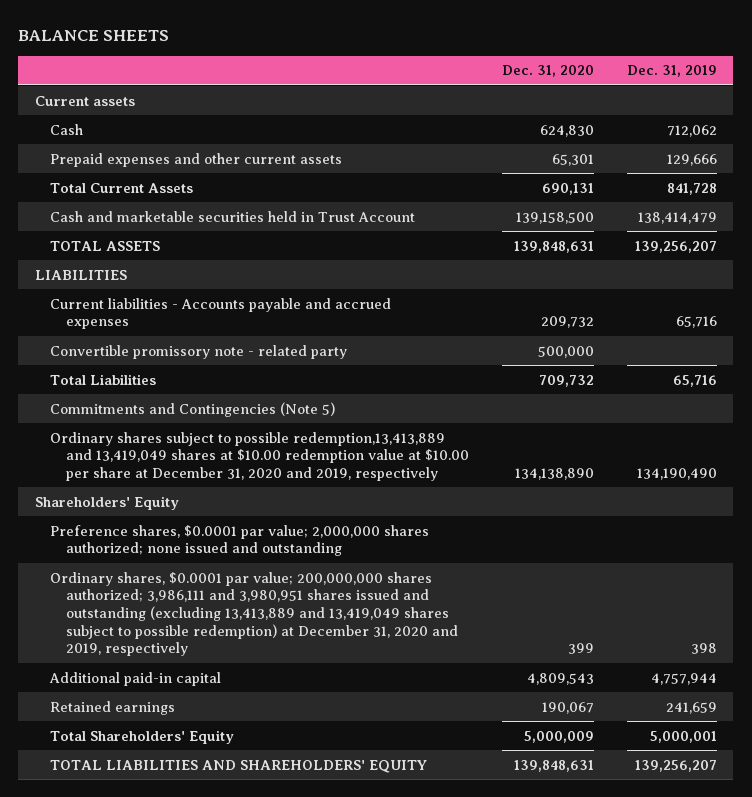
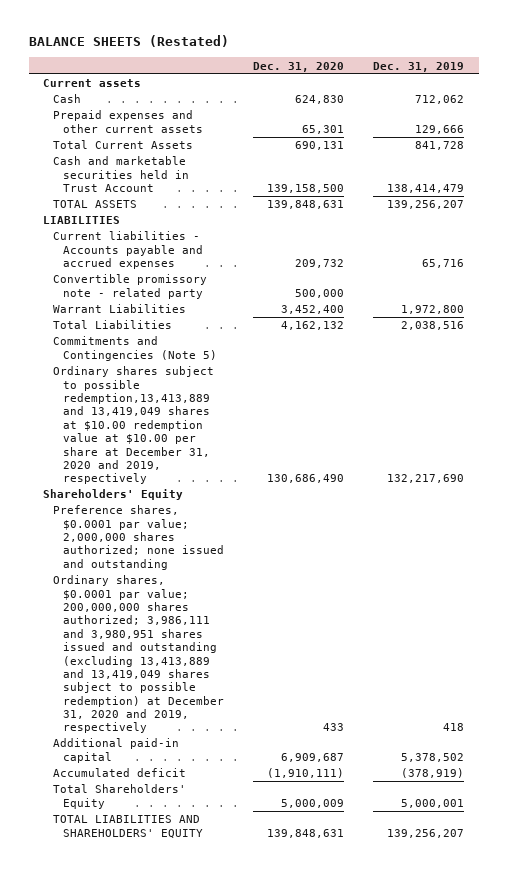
[18,30,170,42] BALANCE SHEETS -> [28,35,229,48] BALANCE SHEETS (Restated)
none -> [53,304,187,314] Warrant Liabilities
[538,374,594,387] 709,732 -> [281,321,345,331] 4,162,132
[672,374,717,387] 65,716 -> [401,321,465,331] 2,038,516
[514,467,594,480] 134,138,890 -> [267,474,345,484] 130,686,490
[636,467,717,480] 134,190,490 -> [387,474,465,484] 132,217,690
[50,700,176,715] Retained earnings -> none
[567,643,594,655] 399 -> [323,723,345,732] 433
[690,643,717,655] 398 -> [443,723,465,732] 418
[526,672,594,685] 4,809,543 -> [281,752,345,762] 6,909,687
[650,672,717,685] 4,757,944 -> [401,752,465,762] 5,378,502
none -> [53,768,187,778] Accumulated deficit

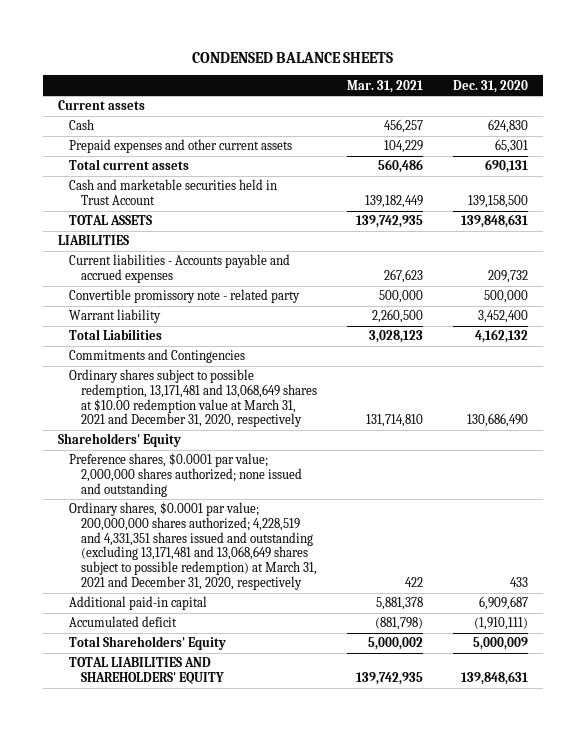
[28,35,229,48] BALANCE SHEETS (Restated) -> [192,51,394,63] CONDENSED BALANCE SHEETS
[373,61,465,72] Dec. 31, 2019 -> none
none -> [346,79,423,93] Mar. 31, 2021
[53,140,194,150] Total Current Assets -> [69,159,190,171] Total current assets
[53,304,187,314] Warrant Liabilities -> [69,309,162,324] Warrant liability
[53,336,217,361] Commitments and Contingencies (Note 5) -> [69,349,246,364] Commitments and Contingencies
[53,366,215,485] Ordinary shares subject to possible redemption,13,413,889 and 13,419,049 shares at $10.00 redemption value at $10.00 per share at December 31, 2020 and 2019, respectively -> [69,369,317,428] Ordinary shares subject to possible redemption, 13,171,481 and 13,068,649 shares at $10.00 redemption value at March 31, 2021 and December 31, 2020, respectively
[53,575,224,734] Ordinary shares, $0.0001 par value; 200,000,000 shares authorized; 3,986,111 and 3,980,951 shares issued and outstanding (excluding 13,413,889 and 13,419,049 shares subject to possible redemption) at December 31, 2020 and 2019, respectively -> [69,502,317,590] Ordinary shares, $0.0001 par value; 200,000,000 shares authorized; 4,228,519 and 4,331,351 shares issued and outstanding (excluding 13,171,481 and 13,068,649 shares subject to possible redemption) at March 31, 2021 and December 31, 2020, respectively

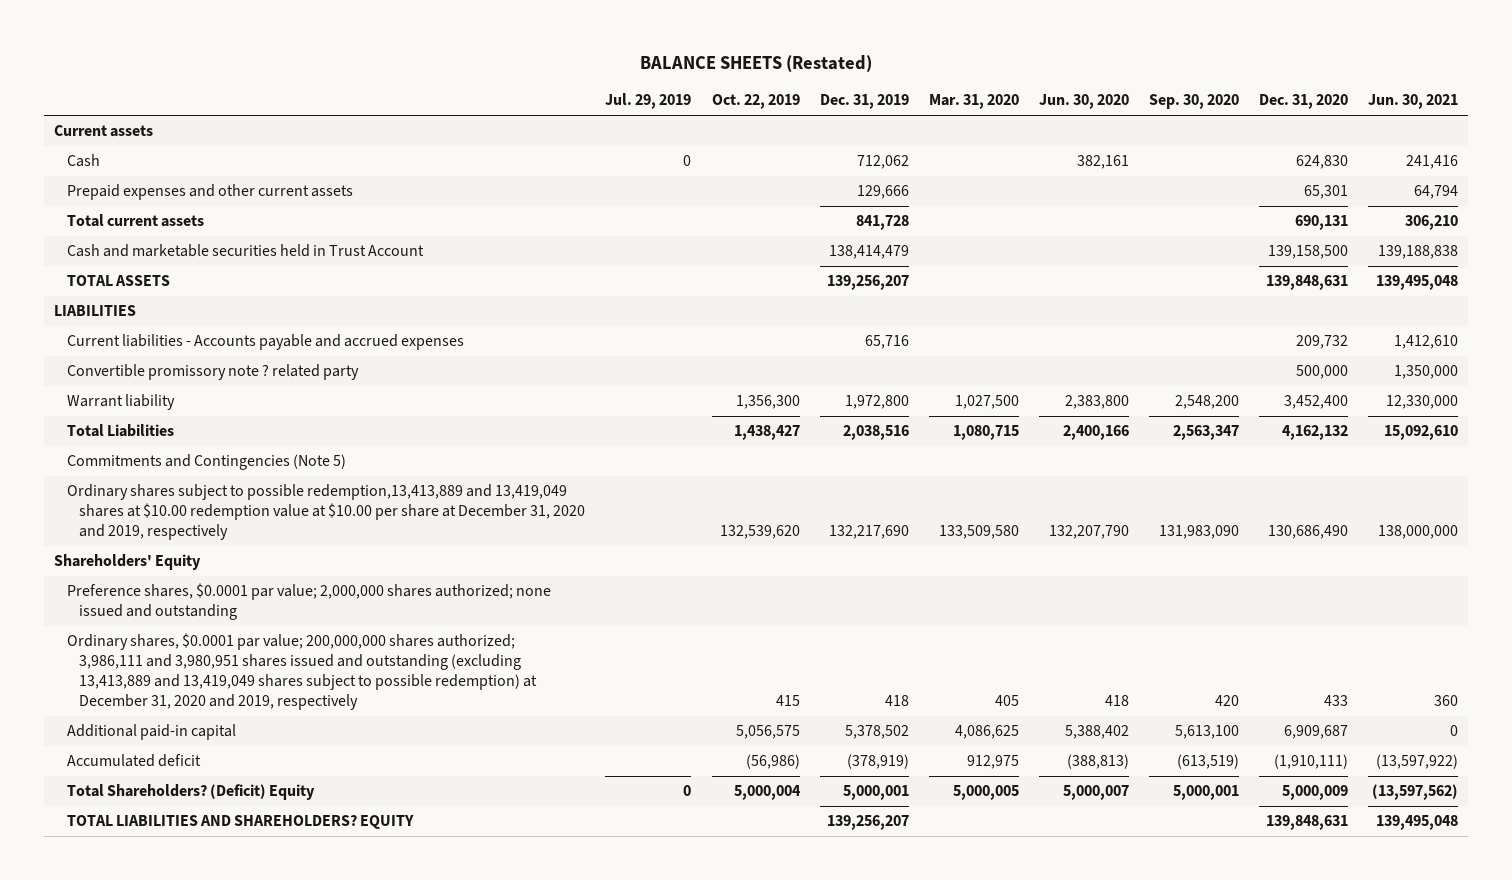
[192,51,394,63] CONDENSED BALANCE SHEETS -> [640,54,873,72] BALANCE SHEETS (Restated)
[346,79,423,93] Mar. 31, 2021 -> none
none -> [605,93,692,110] Jul. 29, 2019
none -> [711,94,800,110] Oct. 22, 2019
none -> [819,94,909,110] Dec. 31, 2019
none -> [928,94,1019,110] Mar. 31, 2020
none -> [1038,94,1129,110] Jun. 30, 2020
none -> [1148,94,1239,110] Sep. 30, 2020
none -> [1367,94,1458,110] Jun. 30, 2021
[69,289,301,304] Convertible promissory note - related party -> [66,364,359,381] Convertible promissory note ? related party
[69,349,246,364] Commitments and Contingencies -> [66,454,346,471] Commitments and Contingencies (Note 5)
[69,369,317,428] Ordinary shares subject to possible redemption, 13,171,481 and 13,068,649 shares at $10.00 redemption value at March 31, 2021 and December 31, 2020, respectively -> [66,484,586,541] Ordinary shares subject to possible redemption,13,413,889 and 13,419,049 shares at $10.00 redemption value at $10.00 per share at December 31, 2020 and 2019, respectively
[69,502,317,590] Ordinary shares, $0.0001 par value; 200,000,000 shares authorized; 4,228,519 and 4,331,351 shares issued and outstanding (excluding 13,171,481 and 13,068,649 shares subject to possible redemption) at March 31, 2021 and December 31, 2020, respectively -> [66,633,538,710] Ordinary shares, $0.0001 par value; 200,000,000 shares authorized; 3,986,111 and 3,980,951 shares issued and outstanding (excluding 13,413,889 and 13,419,049 shares subject to possible redemption) at December 31, 2020 and 2019, respectively
[69,636,227,651] Total Shareholders' Equity -> [66,784,315,801] Total Shareholders? (Deficit) Equity
[69,657,224,685] TOTAL LIABILITIES AND SHAREHOLDERS' EQUITY -> [66,815,414,830] TOTAL LIABILITIES AND SHAREHOLDERS? EQUITY

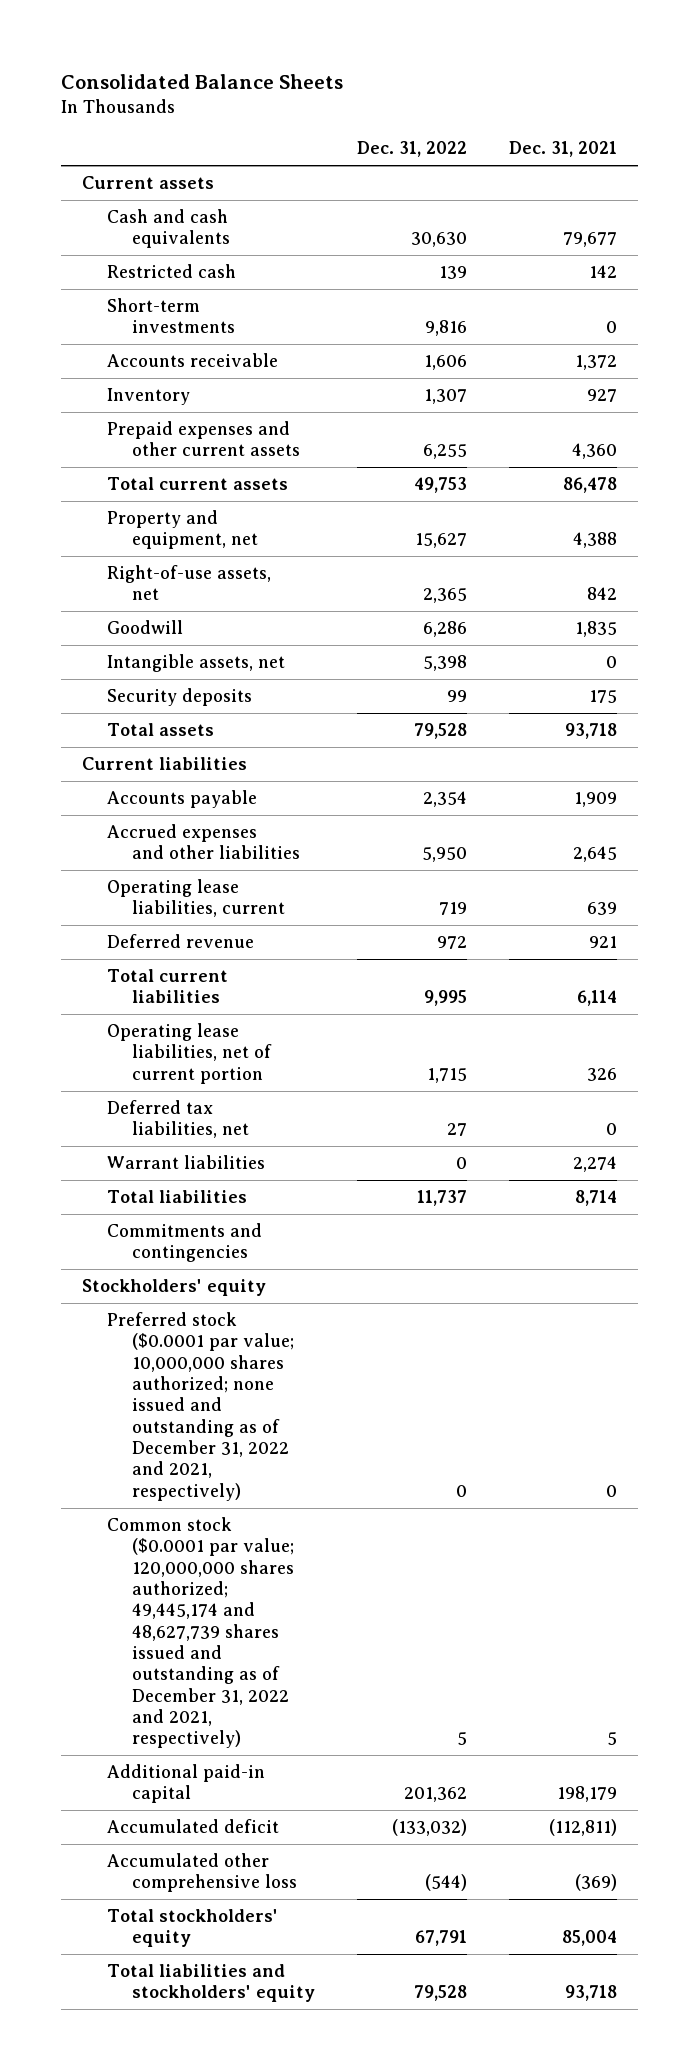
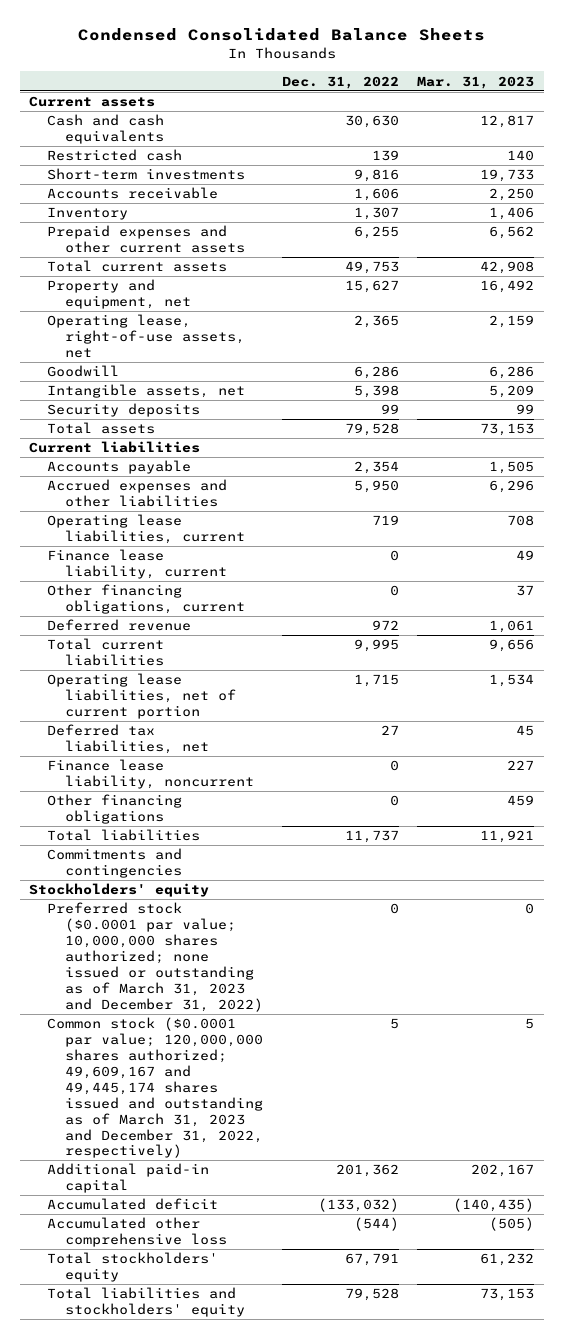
[61,74,344,90] Consolidated Balance Sheets -> [77,28,485,42] Condensed Consolidated Balance Sheets
[508,141,617,158] Dec. 31, 2021 -> none
none -> [417,75,535,89] Mar. 31, 2023
[107,565,272,601] Right-of-use assets, net -> [47,314,245,359] Operating lease, right-of-use assets, net
none -> [47,549,227,580] Finance lease liability, current
none -> [47,584,245,615] Other financing obligations, current
[107,1155,266,1170] Warrant liabilities -> none
none -> [47,759,254,790] Finance lease liability, noncurrent
none -> [47,794,183,825] Other financing obligations
[107,1312,295,1501] Preferred stock ($0.0001 par value; 10,000,000 shares authorized; none issued and outstanding as of December 31, 2022 and 2021, respectively) -> [47,902,263,1012] Preferred stock ($0.0001 par value; 10,000,000 shares authorized; none issued or outstanding as of March 31, 2023 and December 31, 2022)
[107,1517,295,1749] Common stock ($0.0001 par value; 120,000,000 shares authorized; 49,445,174 and 48,627,739 shares issued and outstanding as of December 31, 2022 and 2021, respectively) -> [47,1017,263,1159] Common stock ($0.0001 par value; 120,000,000 shares authorized; 49,609,167 and 49,445,174 shares issued and outstanding as of March 31, 2023 and December 31, 2022, respectively)

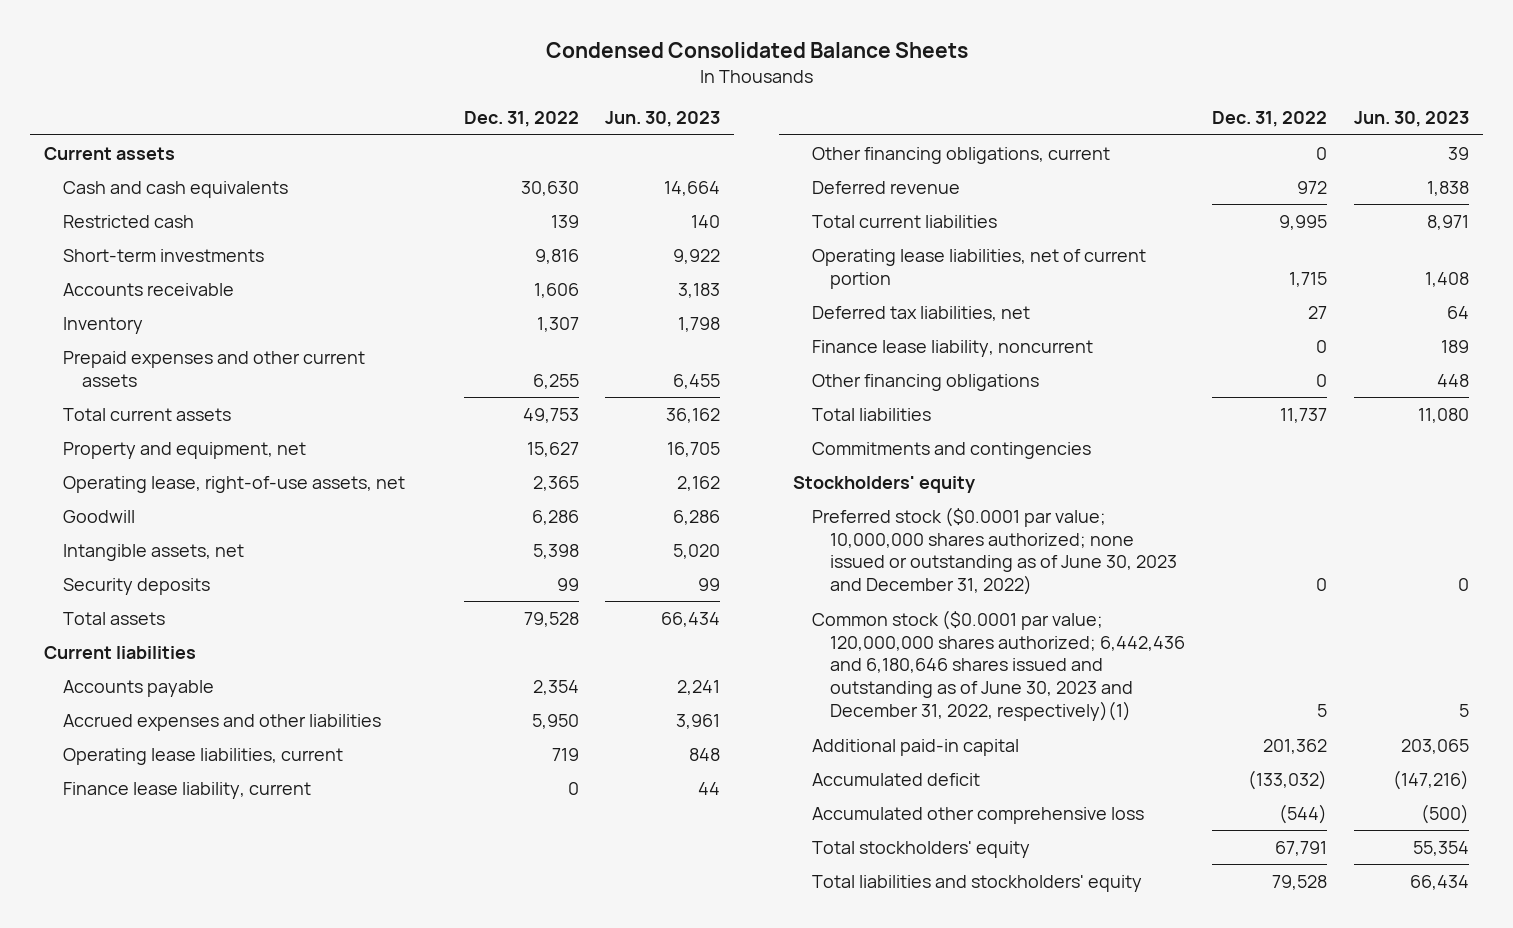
[417,75,535,89] Mar. 31, 2023 -> none
none -> [605,111,721,128] Jun. 30, 2023
[47,902,263,1012] Preferred stock ($0.0001 par value; 10,000,000 shares authorized; none issued or outstanding as of March 31, 2023 and December 31, 2022) -> [811,506,1178,596] Preferred stock ($0.0001 par value; 10,000,000 shares authorized; none issued or outstanding as of June 30, 2023 and December 31, 2022)
[47,1017,263,1159] Common stock ($0.0001 par value; 120,000,000 shares authorized; 49,609,167 and 49,445,174 shares issued and outstanding as of March 31, 2023 and December 31, 2022, respectively) -> [811,609,1186,722] Common stock ($0.0001 par value; 120,000,000 shares authorized; 6,442,436 and 6,180,646 shares issued and outstanding as of June 30, 2023 and December 31, 2022, respectively)(1)

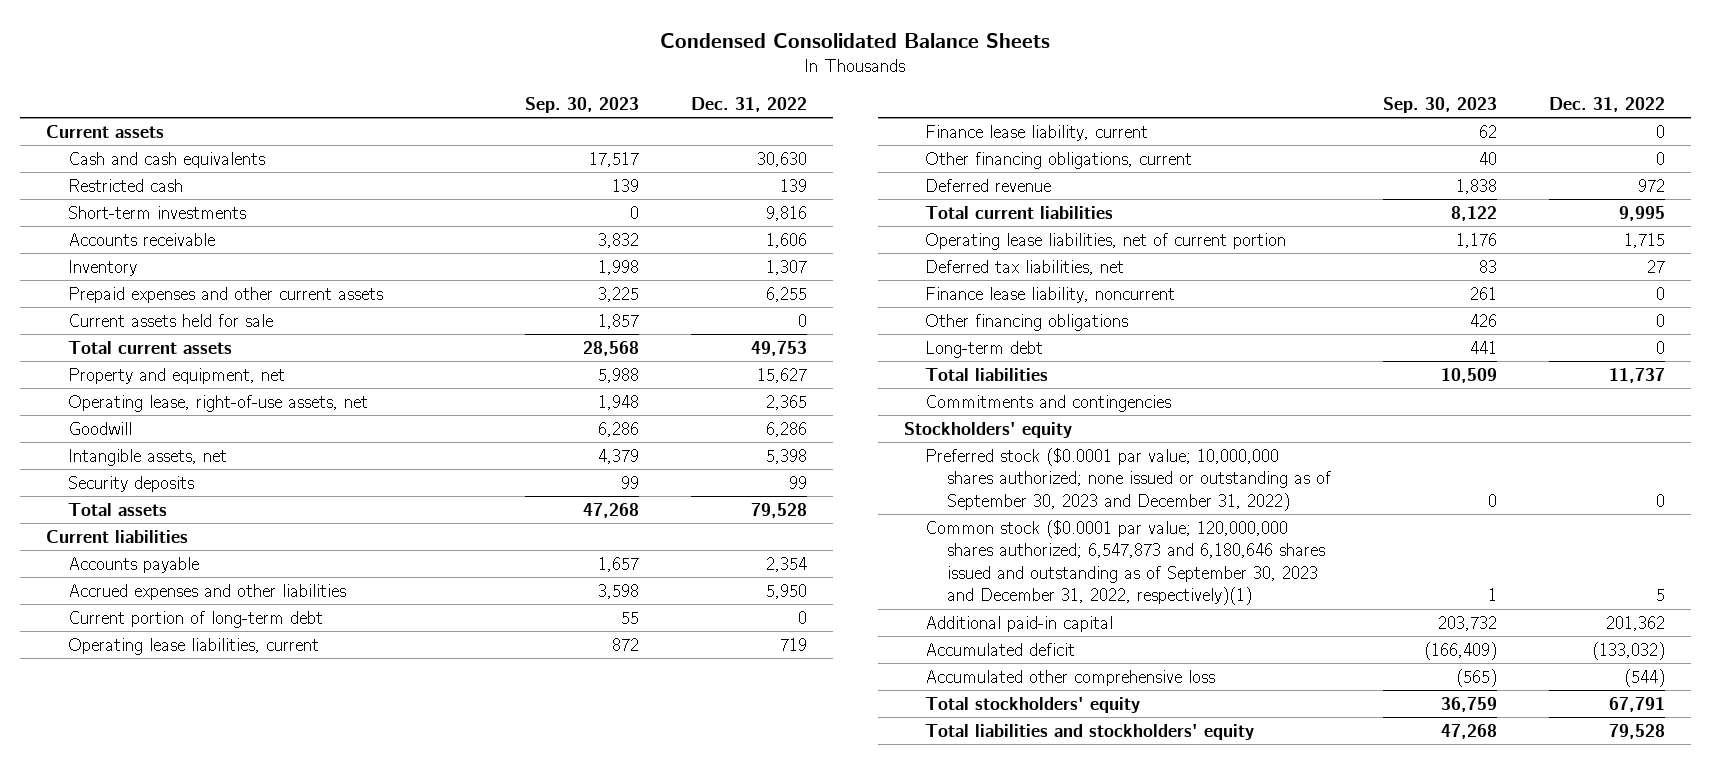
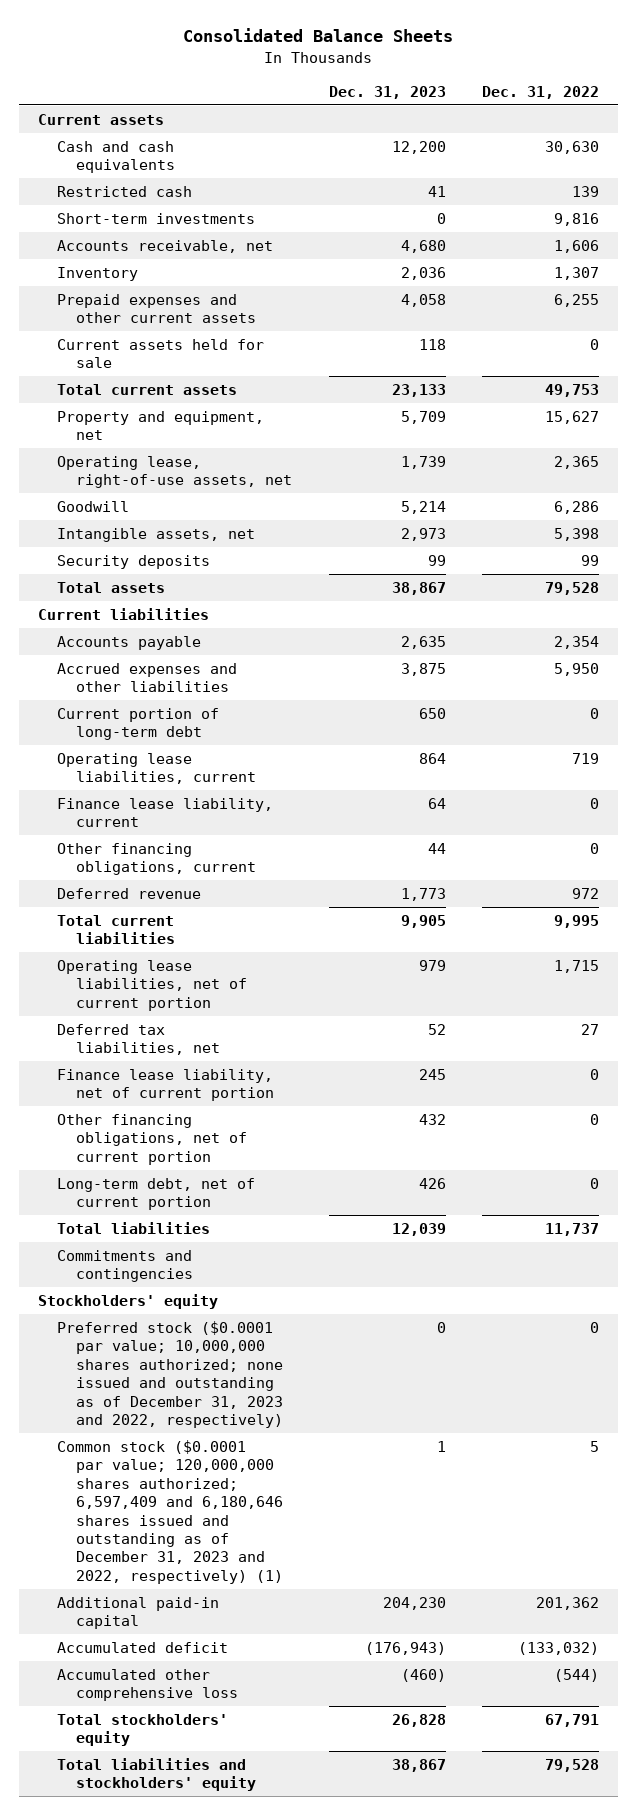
[660,32,1051,48] Condensed Consolidated Balance Sheets -> [183,28,454,43] Consolidated Balance Sheets
[525,96,640,113] Sep. 30, 2023 -> none
none -> [328,85,446,99] Dec. 31, 2023
[67,232,215,246] Accounts receivable -> [56,239,273,253] Accounts receivable, net
[925,286,1176,303] Finance lease liability, noncurrent -> [56,1068,274,1102] Finance lease liability, net of current portion
[925,313,1129,331] Other financing obligations -> [56,1113,247,1165] Other financing obligations, net of current portion
[925,340,1044,358] Long-term debt -> [56,1177,255,1211] Long-term debt, net of current portion
[925,447,1332,511] Preferred stock ($0.0001 par value; 10,000,000 shares authorized; none issued or outstanding as of September 30, 2023 and December 31, 2022) -> [56,1320,283,1428] Preferred stock ($0.0001 par value; 10,000,000 shares authorized; none issued and outstanding as of December 31, 2023 and 2022, respectively)
[925,519,1326,606] Common stock ($0.0001 par value; 120,000,000 shares authorized; 6,547,873 and 6,180,646 shares issued and outstanding as of September 30, 2023 and December 31, 2022, respectively)(1) -> [56,1439,283,1584] Common stock ($0.0001 par value; 120,000,000 shares authorized; 6,597,409 and 6,180,646 shares issued and outstanding as of December 31, 2023 and 2022, respectively) (1)

